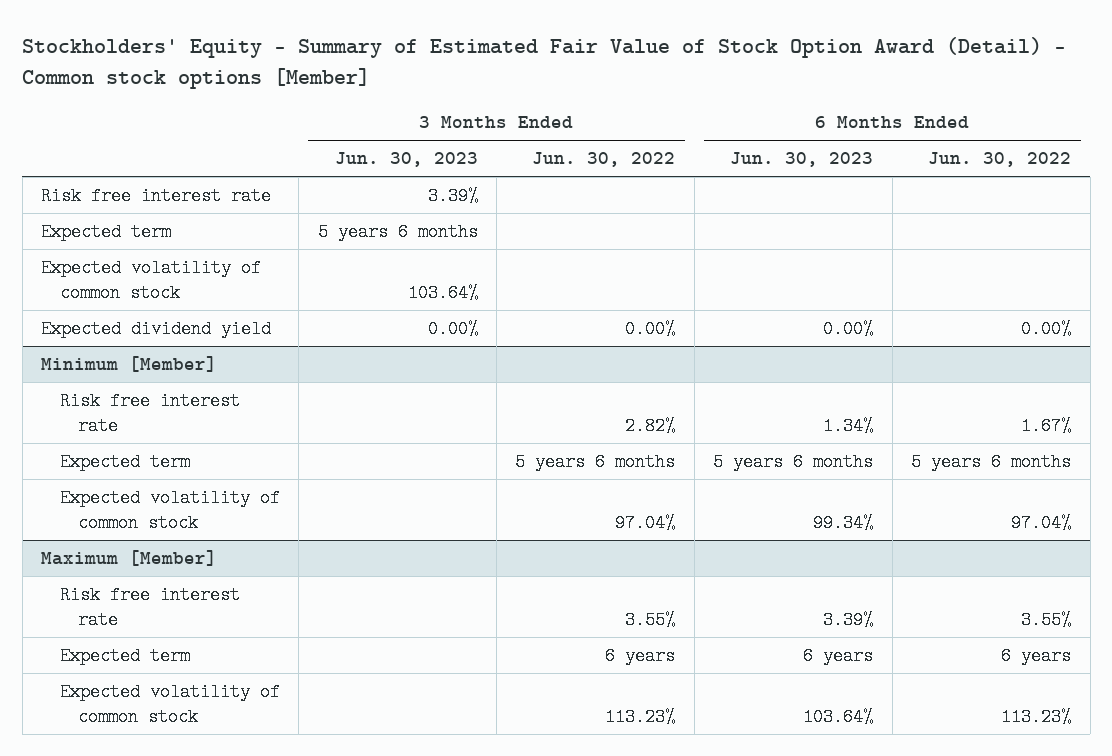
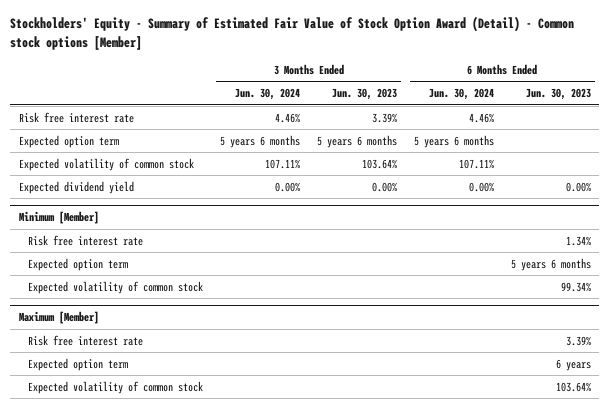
[532,152,676,168] Jun. 30, 2022 -> none
[928,152,1072,168] Jun. 30, 2022 -> none
none -> [235,88,301,101] Jun. 30, 2024
none -> [428,88,494,101] Jun. 30, 2024
[41,223,172,242] Expected term -> [18,134,119,148] Expected option term
[59,453,190,472] Expected term -> [28,257,129,271] Expected option term
[59,647,190,666] Expected term -> [28,357,129,371] Expected option term

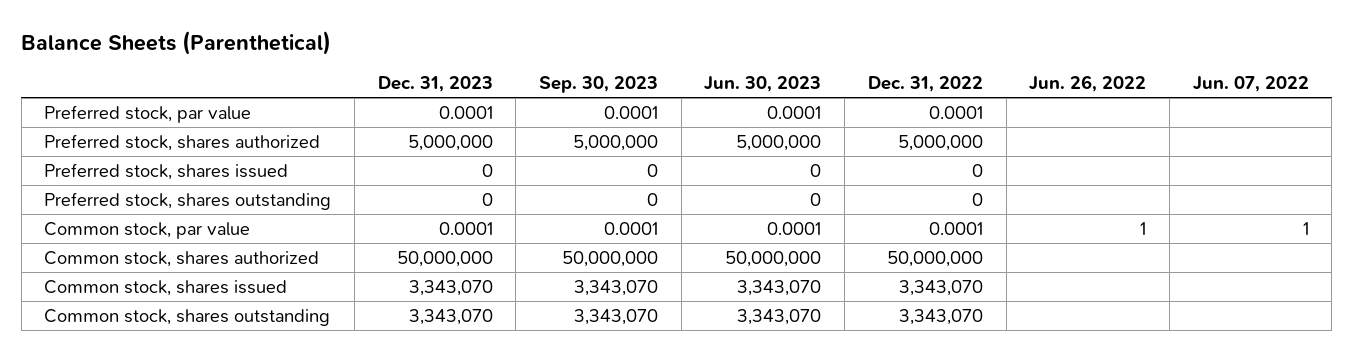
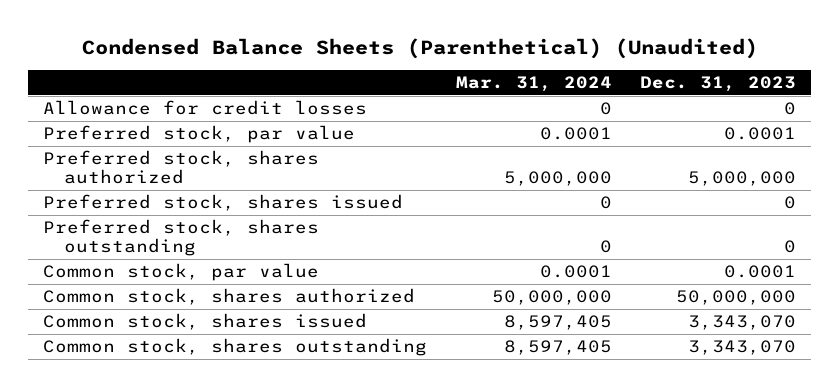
[21,31,332,56] Balance Sheets (Parenthetical) -> [81,37,758,59] Condensed Balance Sheets (Parenthetical) (Unaudited)
[539,76,659,94] Sep. 30, 2023 -> none
[704,76,822,93] Jun. 30, 2023 -> none
[867,76,983,93] Dec. 31, 2022 -> none
[1029,75,1147,93] Jun. 26, 2022 -> none
[1192,76,1309,93] Jun. 07, 2022 -> none
none -> [455,76,612,93] Mar. 31, 2024
none -> [42,100,367,116] Allowance for credit losses

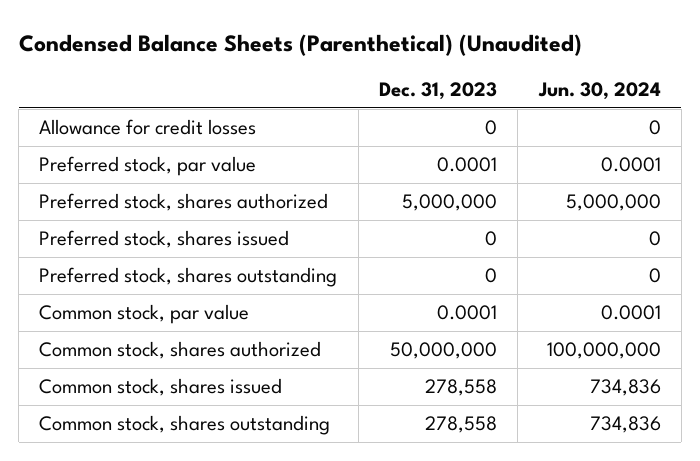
[455,76,612,93] Mar. 31, 2024 -> none
none -> [537,82,661,101] Jun. 30, 2024
[688,315,797,331] 3,343,070 -> [425,379,498,397] 278,558
[688,340,797,356] 3,343,070 -> [425,416,498,434] 278,558

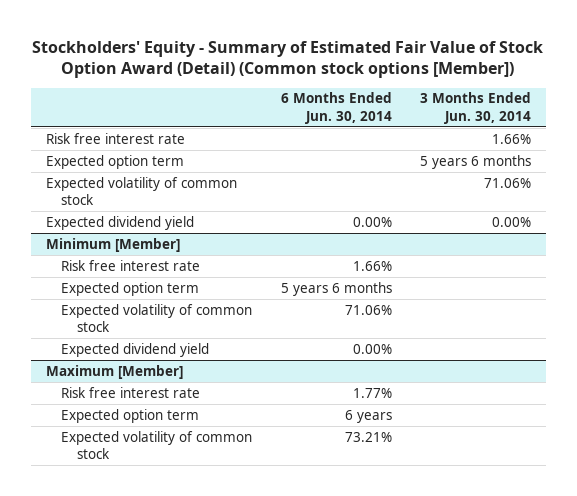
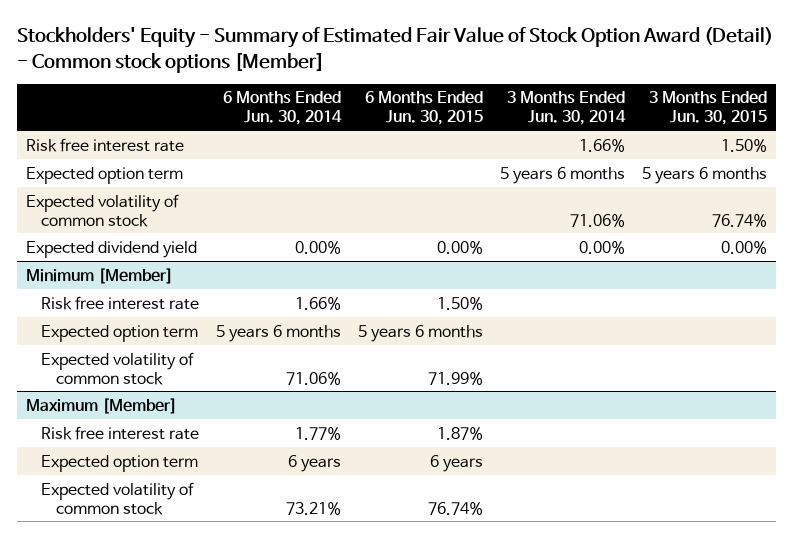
[32,40,544,78] Stockholders' Equity - Summary of Estimated Fair Value of Stock Option Award (Detail) (Common stock options [Member]) -> [17,27,774,73] Stockholders' Equity - Summary of Estimated Fair Value of Stock Option Award (Detail) - Common stock options [Member]
none -> [364,91,483,126] 6 Months Ended Jun. 30, 2015
none -> [649,91,768,126] 3 Months Ended Jun. 30, 2015
[61,342,210,357] Expected dividend yield -> none

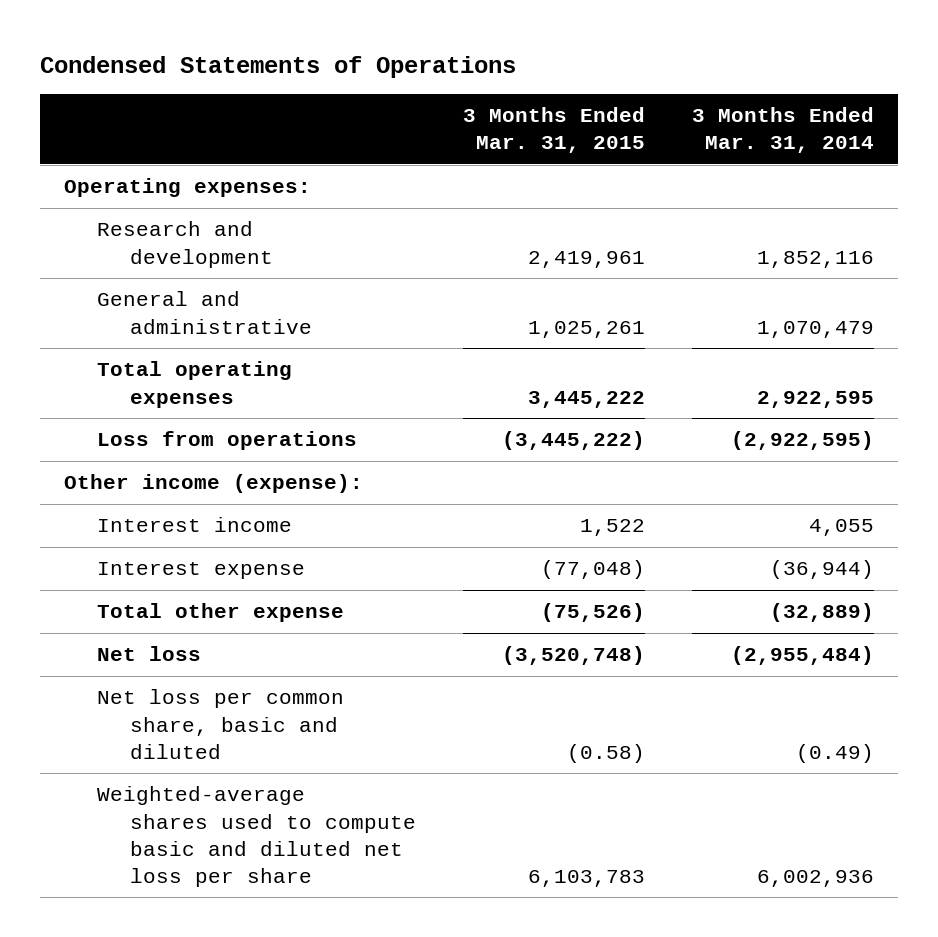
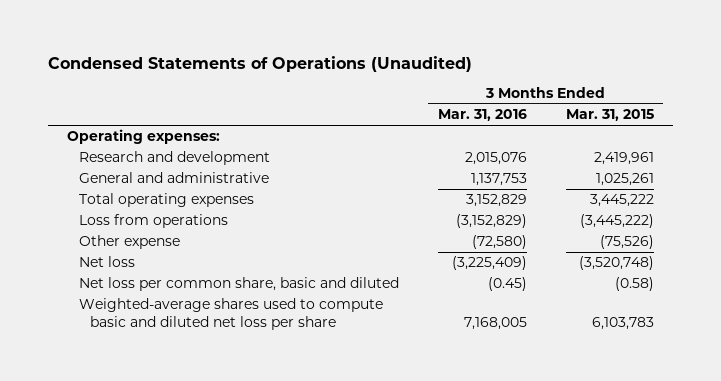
[40,55,517,78] Condensed Statements of Operations -> [47,56,472,73] Condensed Statements of Operations (Unaudited)
[692,107,875,154] 3 Months Ended Mar. 31, 2014 -> none
none -> [437,109,527,122] Mar. 31, 2016
[64,474,364,494] Other income (expense): -> none
[96,517,292,533] Interest income -> none
[96,562,305,580] Interest expense -> none
[96,603,344,623] Total other expense -> [78,235,180,250] Other expense

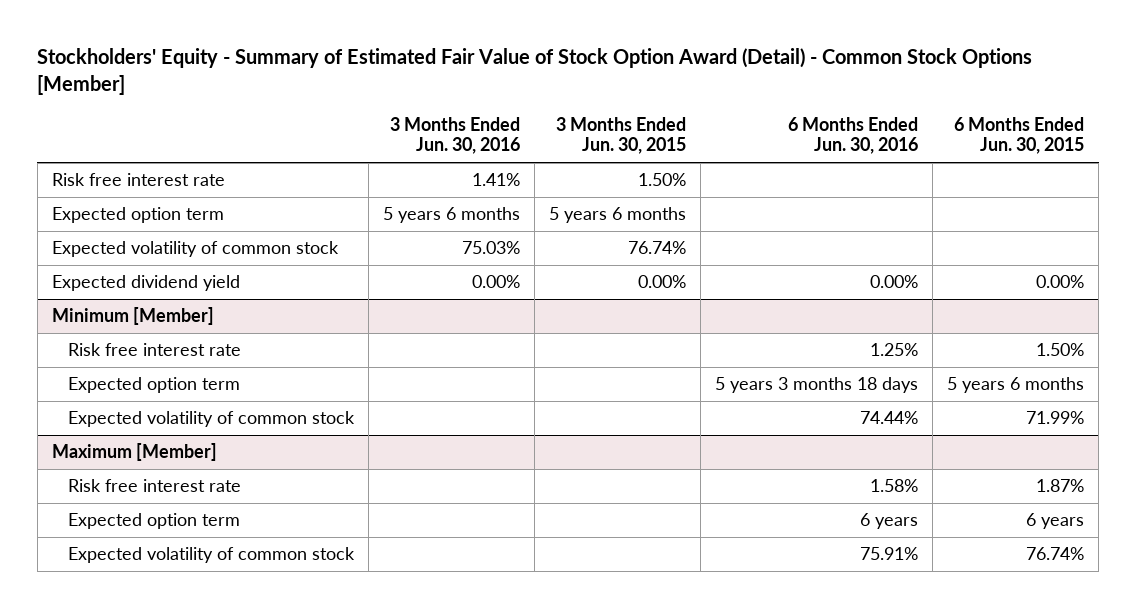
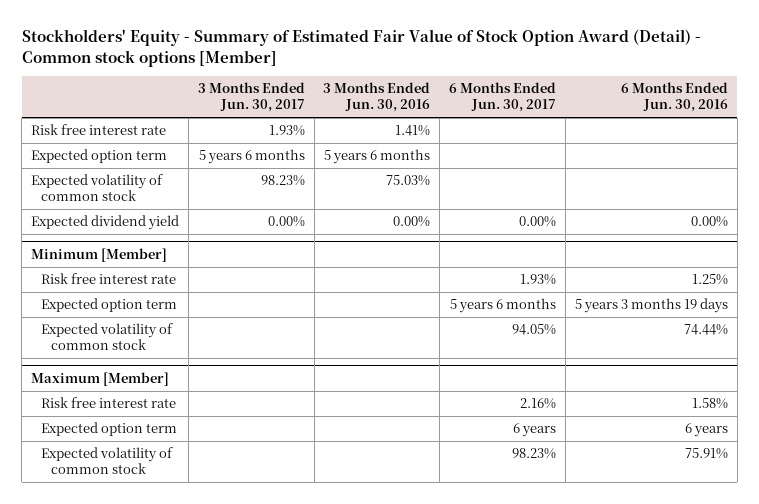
[37,48,1033,95] Stockholders' Equity - Summary of Estimated Fair Value of Stock Option Award (Detail) - Common Stock Options [Member] -> [21,29,701,67] Stockholders' Equity - Summary of Estimated Fair Value of Stock Option Award (Detail) - Common stock options [Member]
[556,117,687,155] 3 Months Ended Jun. 30, 2015 -> none
[954,117,1085,155] 6 Months Ended Jun. 30, 2015 -> none
none -> [197,82,305,113] 3 Months Ended Jun. 30, 2017
none -> [449,82,557,113] 6 Months Ended Jun. 30, 2017
[715,377,919,394] 5 years 3 months 18 days -> [574,298,728,314] 5 years 3 months 19 days

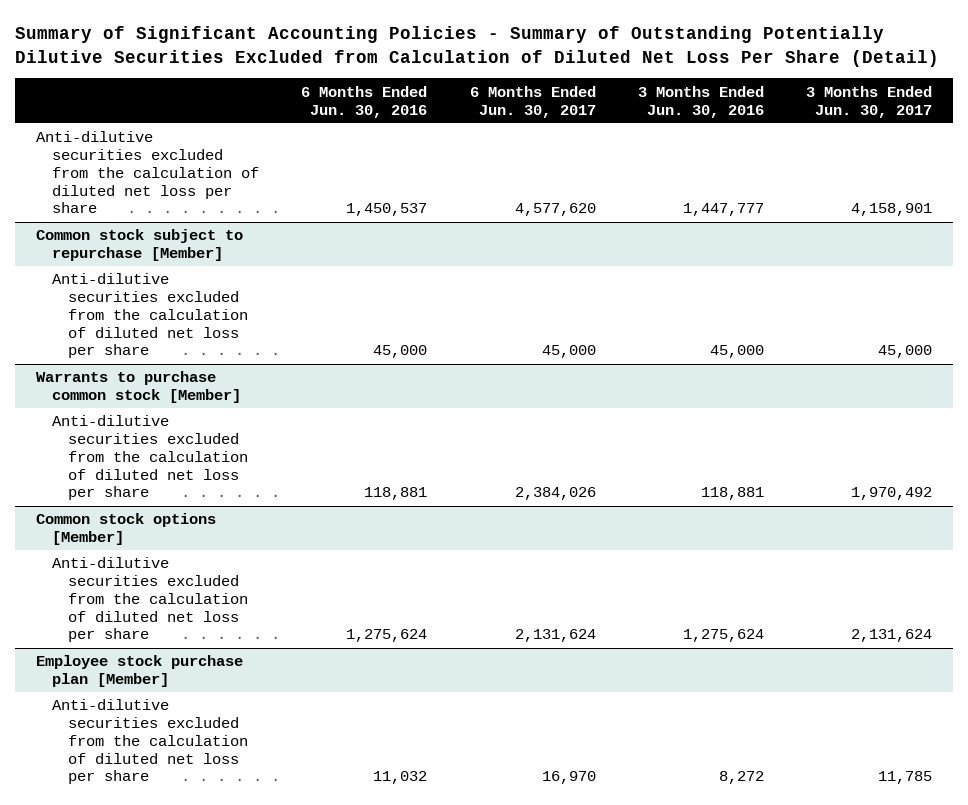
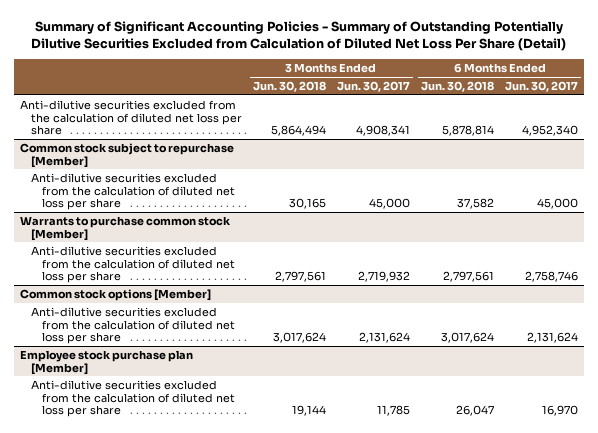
[301,85,428,118] 6 Months Ended Jun. 30, 2016 -> none
[637,85,764,118] 3 Months Ended Jun. 30, 2016 -> none
none -> [252,81,326,93] Jun. 30, 2018
none -> [421,81,495,93] Jun. 30, 2018
[514,203,596,217] 4,577,620 -> [522,125,579,137] 4,952,340
[851,203,933,217] 4,158,901 -> [355,125,410,137] 4,908,341
[514,487,596,501] 2,384,026 -> [525,271,579,283] 2,758,746
[851,487,933,501] 1,970,492 -> [357,271,410,283] 2,719,932

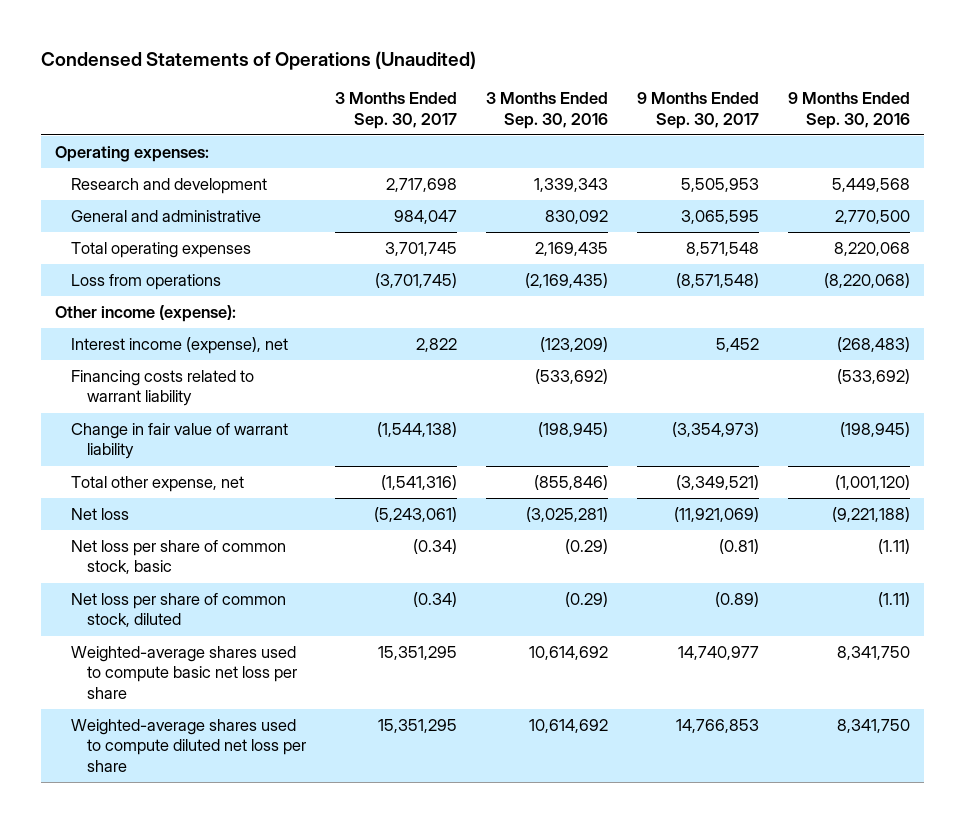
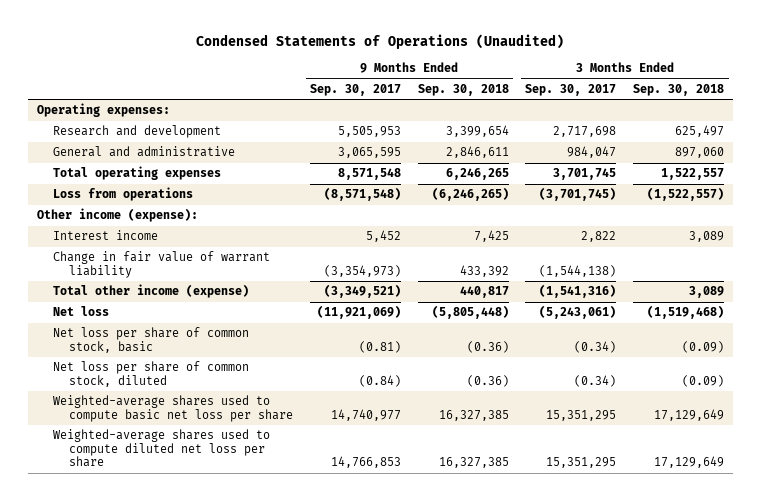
[486,92,609,129] 3 Months Ended Sep. 30, 2016 -> none
[787,92,910,129] 9 Months Ended Sep. 30, 2016 -> none
none -> [417,83,509,96] Sep. 30, 2018
none -> [633,83,725,96] Sep. 30, 2018
[71,370,255,407] Financing costs related to warrant liability -> none
[71,337,289,355] Interest income (expense), net -> [52,230,158,241] Interest income
[71,476,245,493] Total other expense, net -> [52,284,249,299] Total other income (expense)
[715,592,760,608] (0.89) -> [358,374,401,387] (0.84)

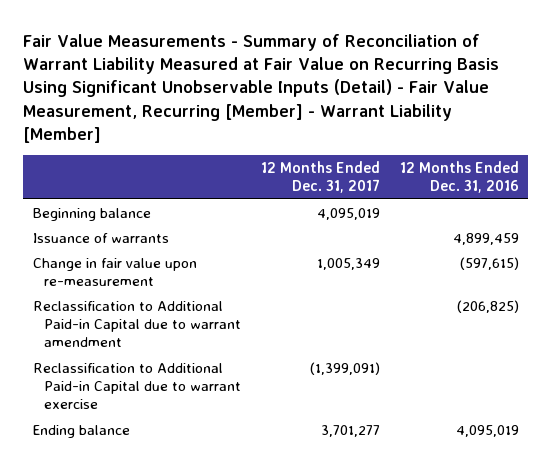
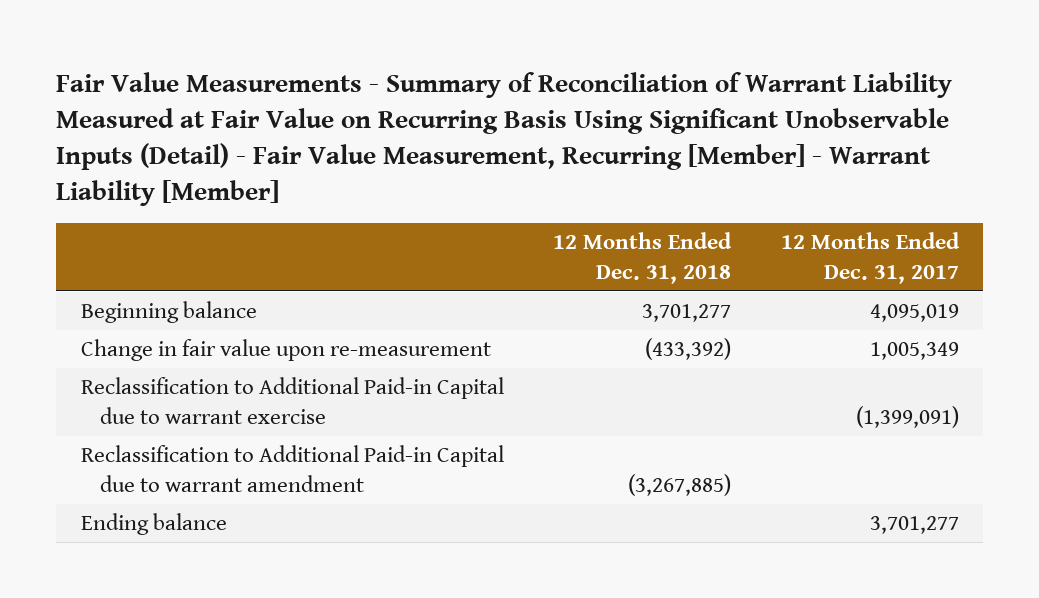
[399,160,519,193] 12 Months Ended Dec. 31, 2016 -> none
none -> [553,232,733,285] 12 Months Ended Dec. 31, 2018
[33,232,170,243] Issuance of warrants -> none
[33,300,242,347] Reclassification to Additional Paid-in Capital due to warrant amendment -> [80,445,504,492] Reclassification to Additional Paid-in Capital due to warrant amendment

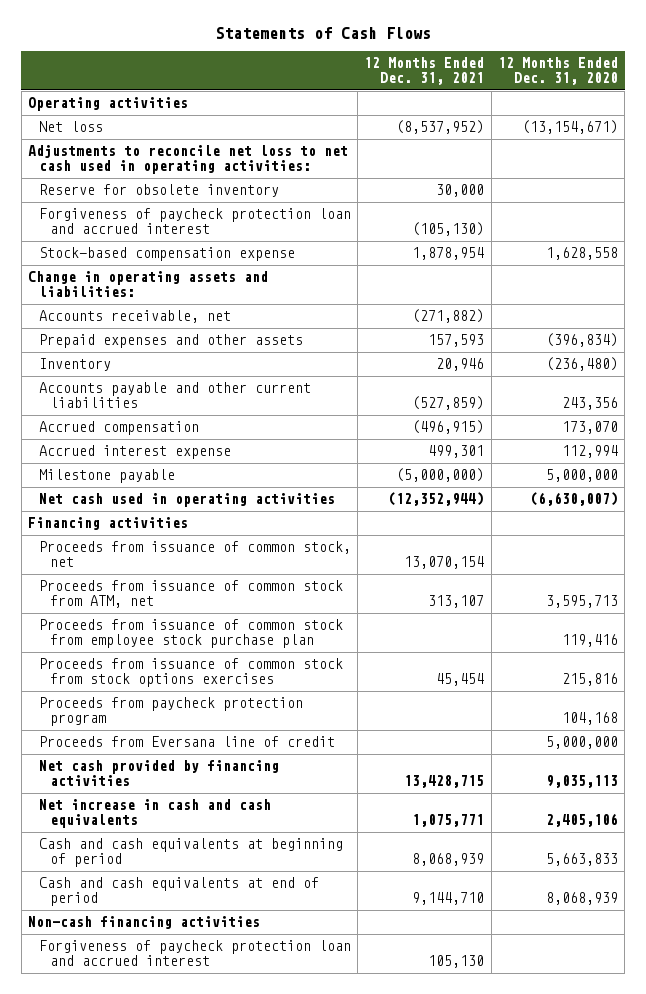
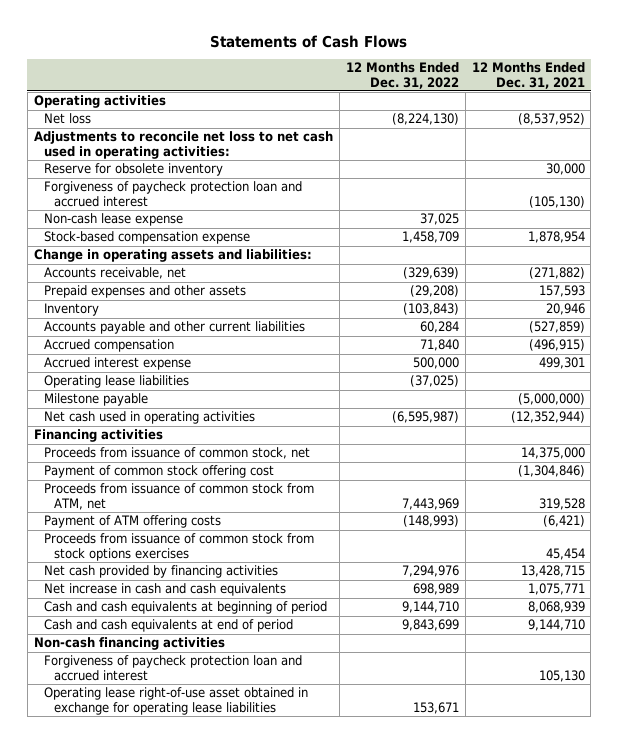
[498,57,619,86] 12 Months Ended Dec. 31, 2020 -> none
none -> [345,62,459,89] 12 Months Ended Dec. 31, 2022
none -> [43,213,183,227] Non-cash lease expense
none -> [43,375,189,389] Operating lease liabilities
[38,619,343,649] Proceeds from issuance of common stock from employee stock purchase plan -> none
[404,556,485,570] 13,070,154 -> [520,447,585,460] 14,375,000
none -> [43,465,274,479] Payment of common stock offering cost
[428,595,485,609] 313,107 -> [538,497,585,510] 319,528
none -> [43,515,221,529] Payment of ATM offering costs
[38,697,303,727] Proceeds from paycheck protection program -> none
[38,736,335,748] Proceeds from Eversana line of credit -> none
none -> [43,687,308,715] Operating lease right-of-use asset obtained in exchange for operating lease liabilities

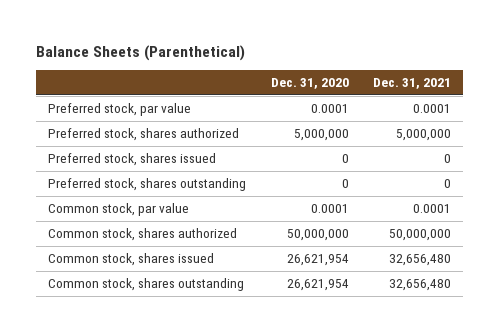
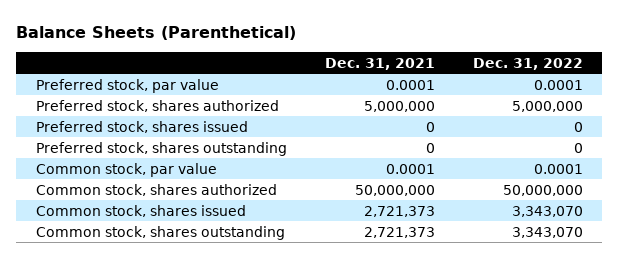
[270,78,349,90] Dec. 31, 2020 -> none
none -> [473,57,584,70] Dec. 31, 2022
[389,253,452,266] 32,656,480 -> [363,205,435,217] 2,721,373
[389,278,452,291] 32,656,480 -> [363,226,435,238] 2,721,373

